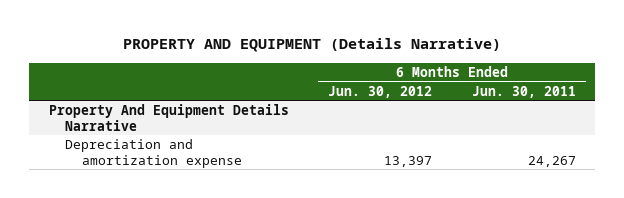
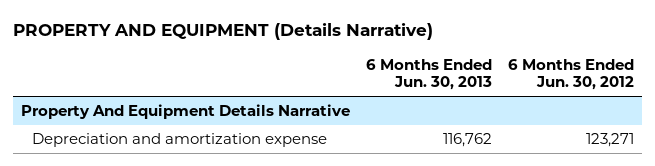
[471,85,576,98] Jun. 30, 2011 -> none
none -> [365,59,492,91] 6 Months Ended Jun. 30, 2013
[384,155,433,167] 13,397 -> [586,133,635,148] 123,271

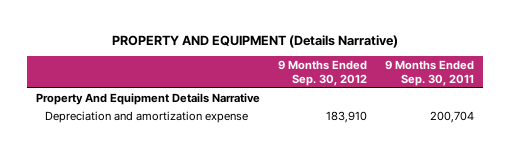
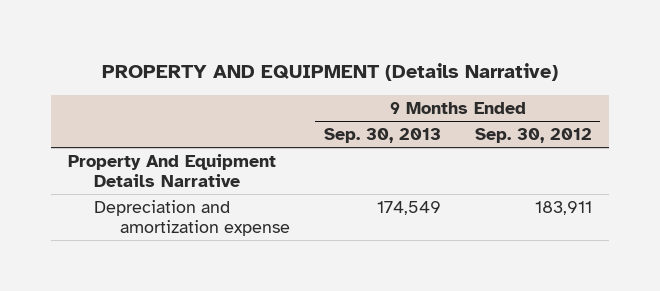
[385,60,475,87] 9 Months Ended Sep. 30, 2011 -> none
none -> [323,127,441,143] Sep. 30, 2013
[326,110,368,123] 183,910 -> [534,200,592,215] 183,911

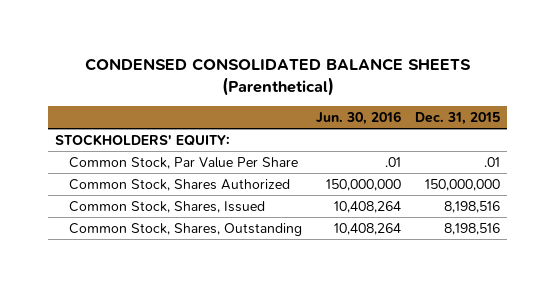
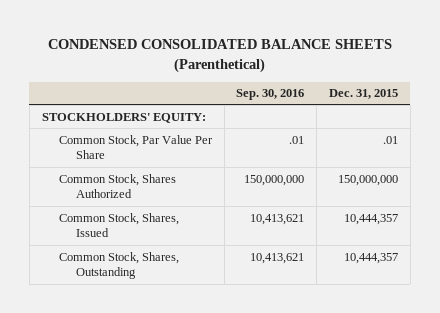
[315,110,401,125] Jun. 30, 2016 -> none
none -> [236,89,305,101] Sep. 30, 2016
[444,200,501,213] 8,198,516 -> [343,213,398,225] 10,444,357
[444,222,501,235] 8,198,516 -> [343,252,398,264] 10,444,357

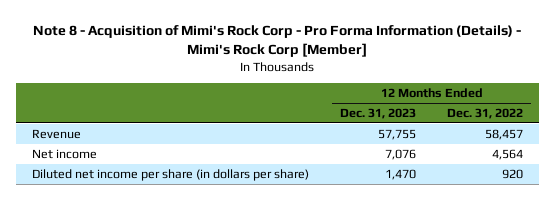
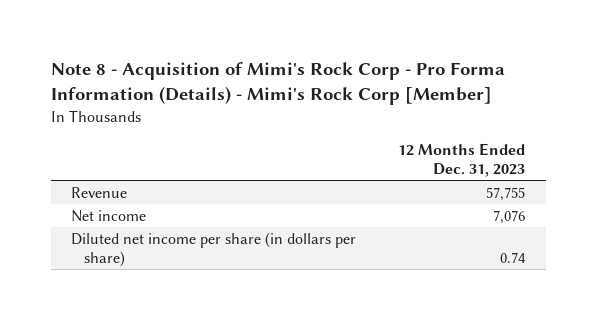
[447,108,524,120] Dec. 31, 2022 -> none
[384,168,416,180] 1,470 -> [499,251,526,263] 0.74

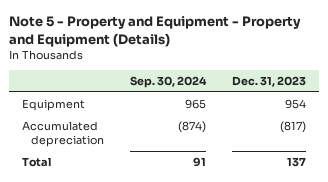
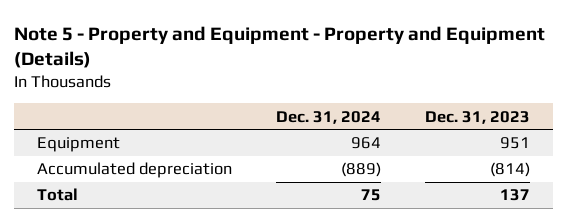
[130,75,208,88] Sep. 30, 2024 -> none
none -> [276,110,382,124] Dec. 31, 2024
[285,98,307,109] 954 -> [500,137,531,150] 951
[280,120,307,133] (817) -> [490,162,531,178] (814)

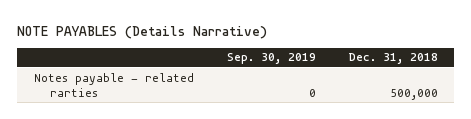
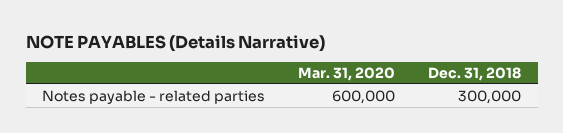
[226,53,316,65] Sep. 30, 2019 -> none
none -> [298,67,396,82] Mar. 31, 2020
[33,72,194,97] Notes payable - related rarties -> [42,90,266,105] Notes payable - related parties
[389,88,438,100] 500,000 -> [458,90,522,105] 300,000

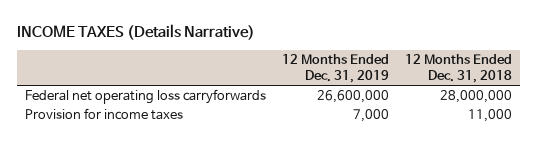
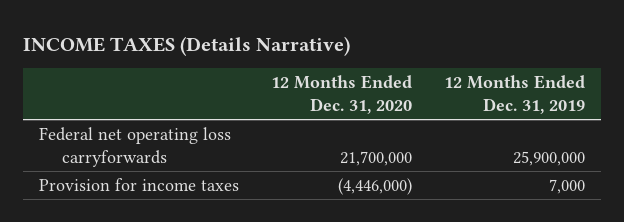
[404,54,512,84] 12 Months Ended Dec. 31, 2018 -> none
none -> [270,75,412,115] 12 Months Ended Dec. 31, 2020
[316,90,389,104] 26,600,000 -> [513,150,586,166] 25,900,000

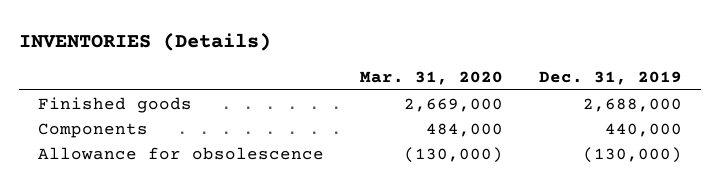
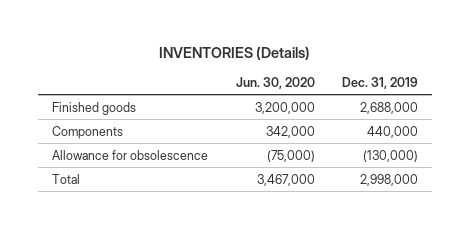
[359,71,503,86] Mar. 31, 2020 -> none
none -> [235,76,315,89] Jun. 30, 2020
none -> [52,173,81,184] Total

